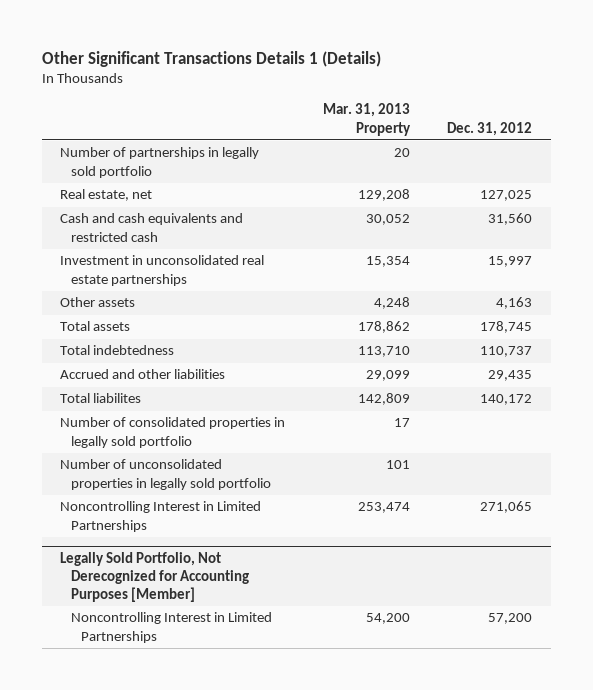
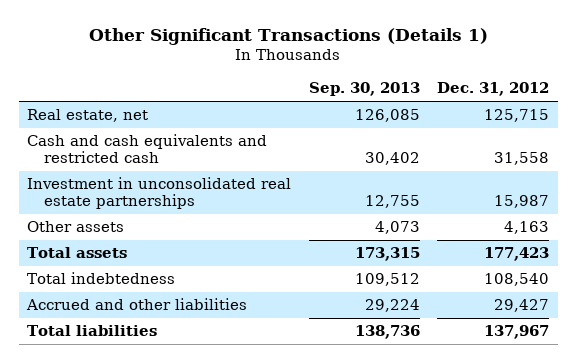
[41,51,381,68] Other Significant Transactions Details 1 (Details) -> [89,28,489,46] Other Significant Transactions (Details 1)
[322,103,411,136] Mar. 31, 2013 Property -> none
none -> [308,82,420,97] Sep. 30, 2013
[60,147,260,178] Number of partnerships in legally sold portfolio -> none
[480,190,533,202] 127,025 -> [484,109,550,123] 125,715
[488,213,533,226] 31,560 -> [494,152,550,166] 31,558
[488,256,533,268] 15,997 -> [494,195,550,209] 15,987
[60,417,286,448] Number of consolidated properties in legally sold portfolio -> none
[60,459,271,490] Number of unconsolidated properties in legally sold portfolio -> none
[60,501,262,532] Noncontrolling Interest in Limited Partnerships -> none
[60,551,249,603] Legally Sold Portfolio, Not Derecognized for Accounting Purposes [Member] -> none
[70,612,272,643] Noncontrolling Interest in Limited Partnerships -> none
[480,321,533,334] 178,745 -> [484,247,550,262] 177,423
[480,346,533,358] 110,737 -> [484,273,550,287] 108,540
[488,370,533,382] 29,435 -> [494,299,550,313] 29,427
[60,393,142,404] Total liabilites -> [27,325,158,337] Total liabilities
[480,394,533,406] 140,172 -> [484,325,550,340] 137,967

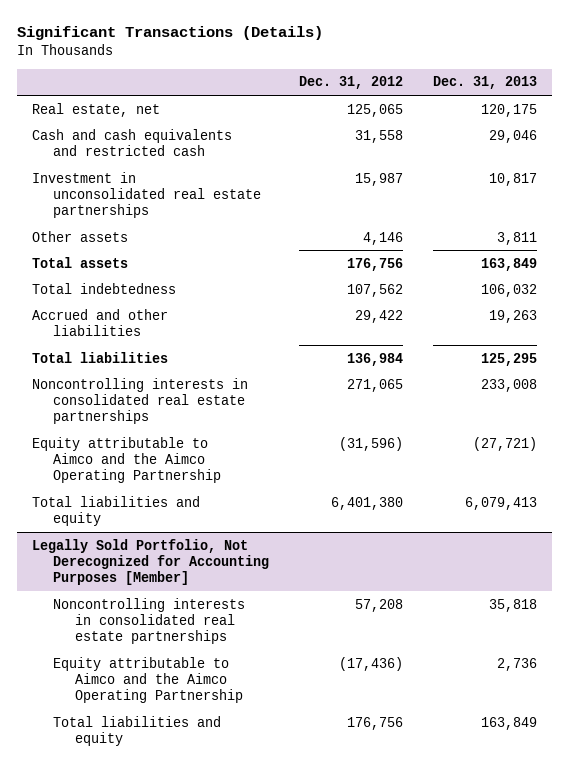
[89,28,489,46] Other Significant Transactions (Details 1) -> [16,26,323,41] Significant Transactions (Details)
[308,82,420,97] Sep. 30, 2013 -> none
none -> [433,76,538,90] Dec. 31, 2013
[484,109,550,123] 125,715 -> [347,103,404,117] 125,065
[504,221,550,235] 4,163 -> [363,231,404,245] 4,146
[484,247,550,262] 177,423 -> [347,257,404,271] 176,756
[484,273,550,287] 108,540 -> [347,283,404,297] 107,562
[494,299,550,313] 29,427 -> [355,309,404,323] 29,422
[484,325,550,340] 137,967 -> [347,352,404,366] 136,984
none -> [31,377,248,425] Noncontrolling interests in consolidated real estate partnerships
none -> [31,436,222,484] Equity attributable to Aimco and the Aimco Operating Partnership
none -> [31,495,200,526] Total liabilities and equity
none -> [31,538,270,586] Legally Sold Portfolio, Not Derecognized for Accounting Purposes [Member]
none -> [53,597,246,645] Noncontrolling interests in consolidated real estate partnerships
none -> [53,656,243,704] Equity attributable to Aimco and the Aimco Operating Partnership
none -> [53,715,222,746] Total liabilities and equity

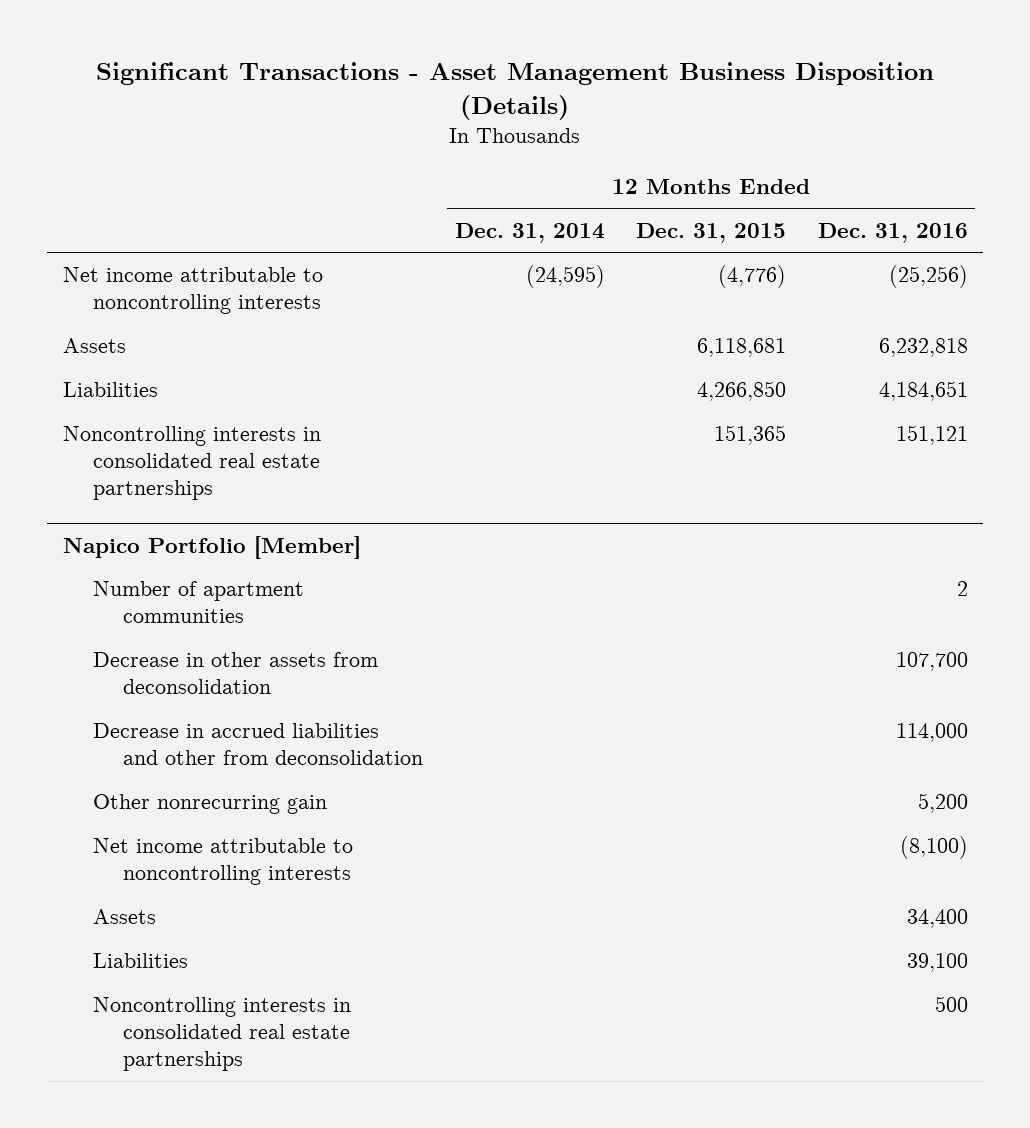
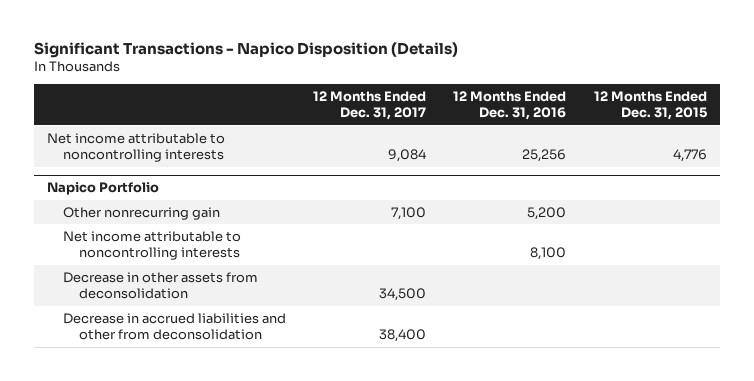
[96,62,935,120] Significant Transactions - Asset Management Business Disposition (Details) -> [33,41,458,58] Significant Transactions - Napico Disposition (Details)
[454,222,605,243] Dec. 31, 2014 -> none
none -> [313,90,427,121] 12 Months Ended Dec. 31, 2017
[62,338,126,354] Assets -> none
[62,382,158,398] Liabilities -> none
[62,426,321,501] Noncontrolling interests in consolidated real estate partnerships -> none
[93,581,305,624] Number of apartment communities -> none
[93,652,379,695] Decrease in other assets from deconsolidation -> none
[93,723,424,766] Decrease in accrued liabilities and other from deconsolidation -> none
[718,265,787,289] (4,776) -> [672,149,707,163] 4,776
[888,265,968,289] (25,256) -> [522,149,567,163] 25,256
[62,535,361,559] Napico Portfolio [Member] -> [47,182,160,196] Napico Portfolio
[93,909,157,925] Assets -> none
[93,953,189,969] Liabilities -> none
[93,997,352,1072] Noncontrolling interests in consolidated real estate partnerships -> none
[899,836,968,860] (8,100) -> [530,247,567,261] 8,100
none -> [63,271,259,300] Decrease in other assets from deconsolidation
none -> [63,312,287,341] Decrease in accrued liabilities and other from deconsolidation

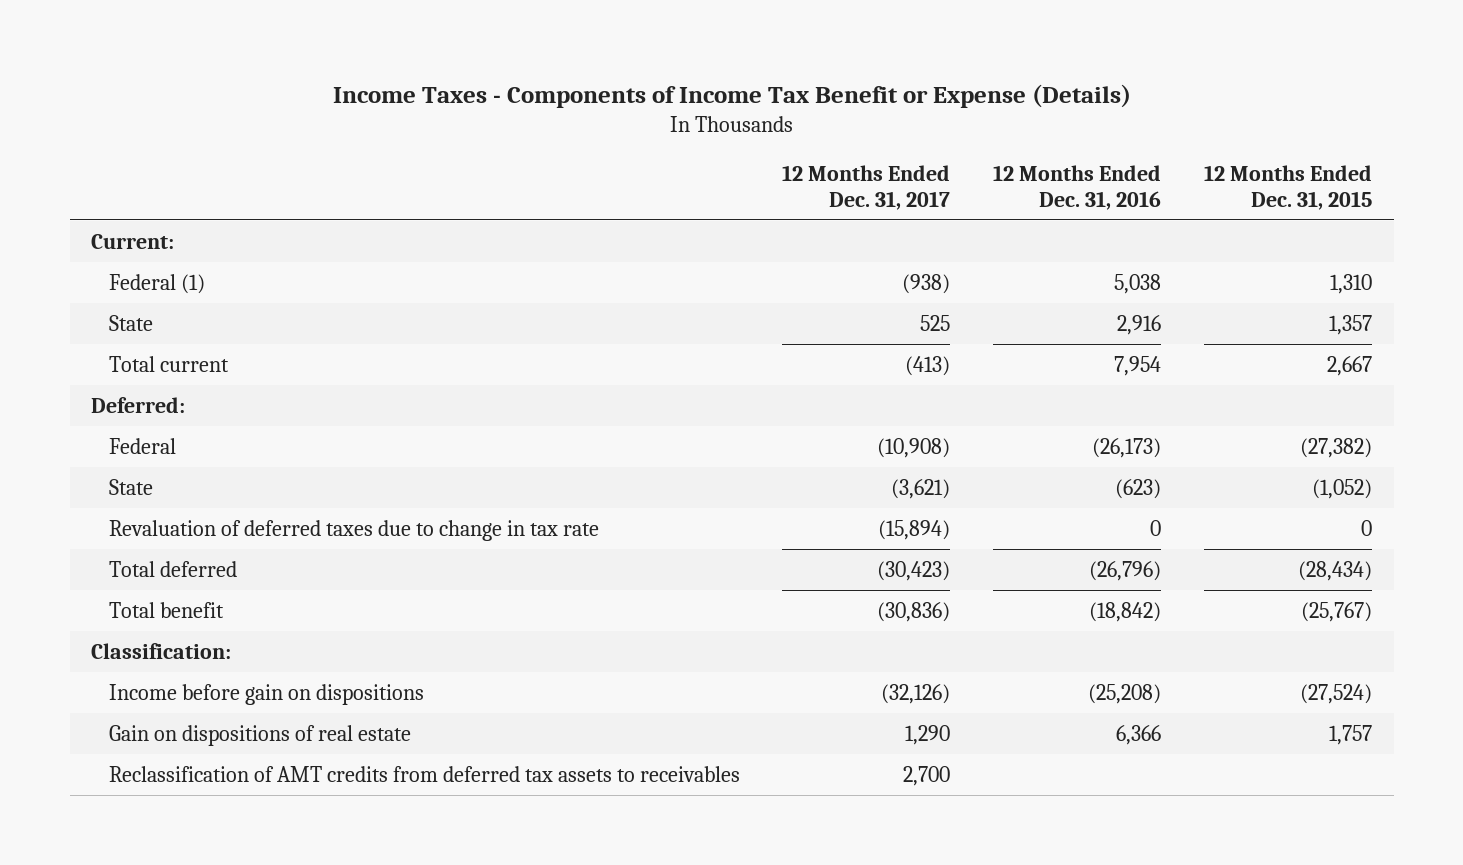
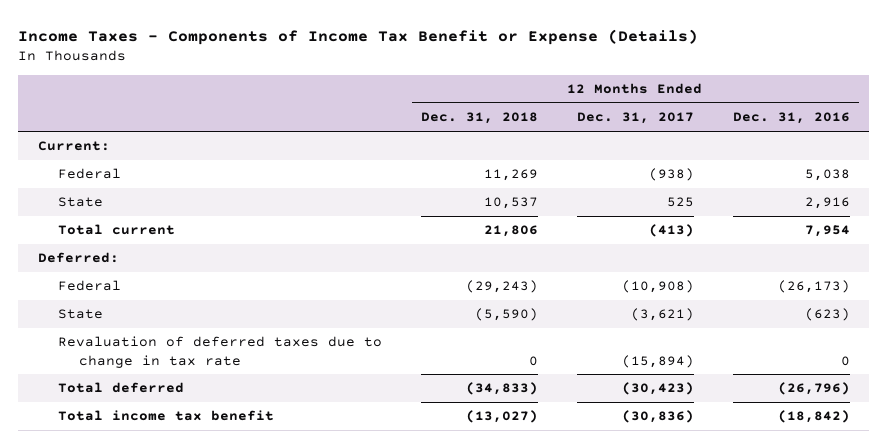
[1204,165,1373,210] 12 Months Ended Dec. 31, 2015 -> none
none -> [421,112,539,125] Dec. 31, 2018
[108,273,205,294] Federal (1) -> [58,168,122,180] Federal
[91,642,232,659] Classification: -> none
[108,683,424,705] Income before gain on dispositions -> none
[108,724,411,746] Gain on dispositions of real estate -> none
[108,765,740,782] Reclassification of AMT credits from deferred tax assets to receivables -> none
[108,601,224,618] Total benefit -> [58,410,275,422] Total income tax benefit

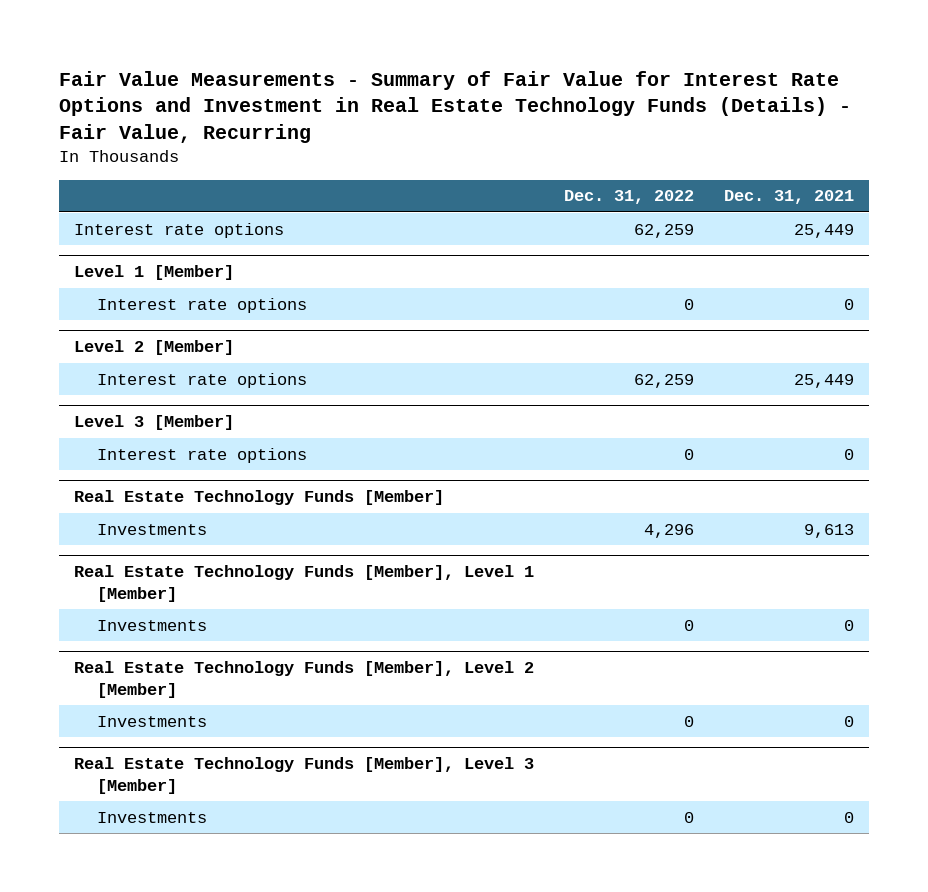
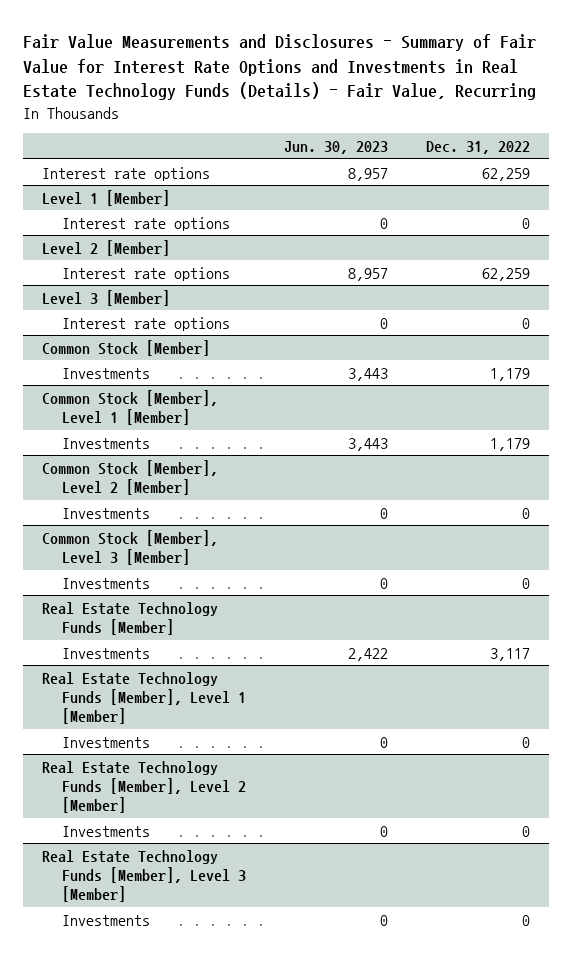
[59,70,852,144] Fair Value Measurements - Summary of Fair Value for Interest Rate Options and Investment in Real Estate Technology Funds (Details) - Fair Value, Recurring -> [22,34,536,101] Fair Value Measurements and Disclosures - Summary of Fair Value for Interest Rate Options and Investments in Real Estate Technology Funds (Details) - Fair Value, Recurring
[723,190,854,205] Dec. 31, 2021 -> none
none -> [284,141,389,155] Jun. 30, 2023
none -> [41,339,210,356] Common Stock [Member]
none -> [61,367,150,379] Investments
none -> [41,389,218,425] Common Stock [Member], Level 1 [Member]
none -> [61,437,150,449] Investments
none -> [41,459,218,495] Common Stock [Member], Level 2 [Member]
none -> [61,507,150,519] Investments
none -> [41,529,218,565] Common Stock [Member], Level 3 [Member]
none -> [61,577,150,589] Investments
[643,523,694,538] 4,296 -> [490,647,531,661] 3,117

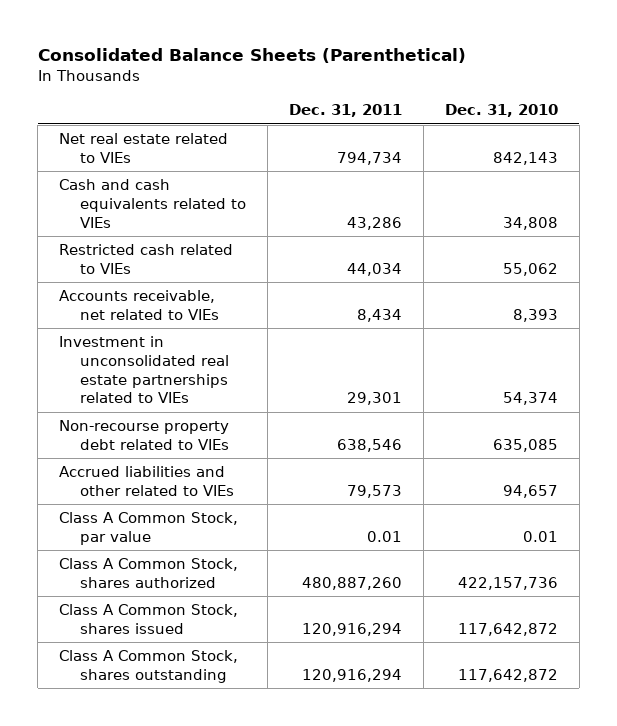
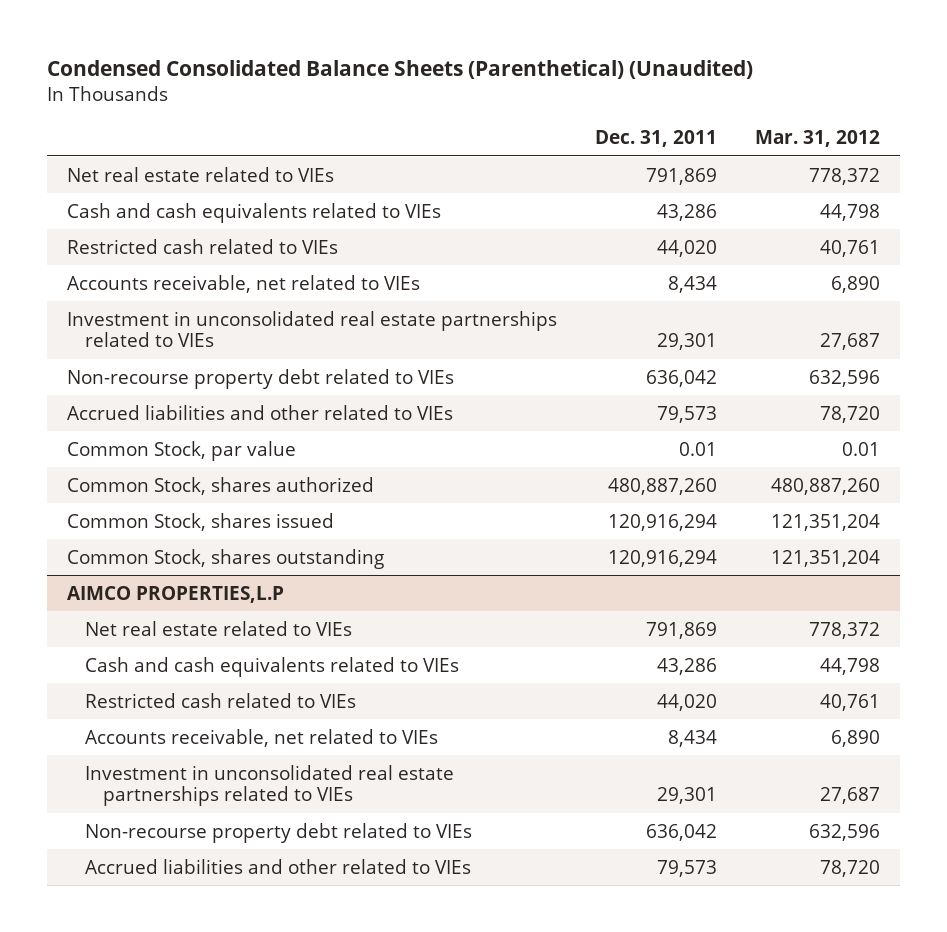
[37,47,466,63] Consolidated Balance Sheets (Parenthetical) -> [47,59,754,79] Condensed Consolidated Balance Sheets (Parenthetical) (Unaudited)
[444,104,558,118] Dec. 31, 2010 -> none
none -> [755,130,881,148] Mar. 31, 2012
[336,151,402,165] 794,734 -> [646,167,718,185] 791,869
[346,262,402,276] 44,034 -> [657,239,718,257] 44,020
[336,438,402,452] 638,546 -> [646,369,718,387] 636,042
[59,512,239,545] Class A Common Stock, par value -> [66,440,296,461] Common Stock, par value
[59,558,239,588] Class A Common Stock, shares authorized -> [66,476,374,495] Common Stock, shares authorized
[59,604,239,634] Class A Common Stock, shares issued -> [66,512,334,531] Common Stock, shares issued
[59,650,239,683] Class A Common Stock, shares outstanding -> [66,548,384,569] Common Stock, shares outstanding
none -> [66,585,284,603] AIMCO PROPERTIES,L.P
none -> [84,620,352,636] Net real estate related to VIEs
none -> [84,656,459,677] Cash and cash equivalents related to VIEs
none -> [84,692,356,708] Restricted cash related to VIEs
none -> [84,728,438,747] Accounts receivable, net related to VIEs
none -> [84,764,454,807] Investment in unconsolidated real estate partnerships related to VIEs
none -> [84,822,472,843] Non-recourse property debt related to VIEs
none -> [84,858,471,874] Accrued liabilities and other related to VIEs

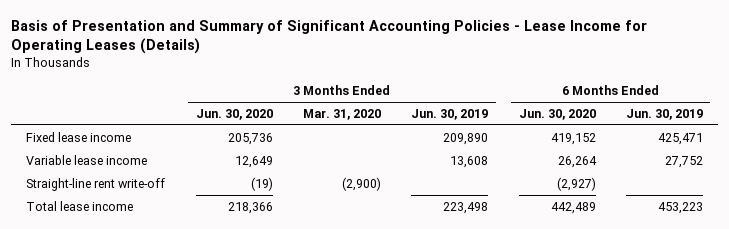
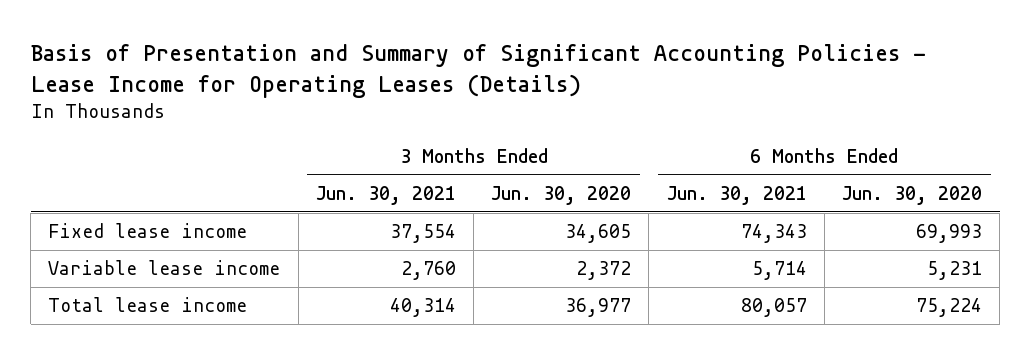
[303,108,382,120] Mar. 31, 2020 -> none
[411,108,489,120] Jun. 30, 2019 -> none
[625,108,703,120] Jun. 30, 2019 -> none
none -> [315,185,456,205] Jun. 30, 2021
none -> [666,185,807,205] Jun. 30, 2021
[26,177,166,191] Straight-line rent write-off -> none
[227,132,273,145] 205,736 -> [565,224,632,244] 34,605
[550,132,596,145] 419,152 -> [916,224,983,244] 69,993
[234,155,273,168] 12,649 -> [576,261,632,281] 2,372
[557,155,597,168] 26,264 -> [927,261,983,281] 5,231
[227,201,273,214] 218,366 -> [565,298,632,318] 36,977
[550,201,596,214] 442,489 -> [916,298,983,318] 75,224

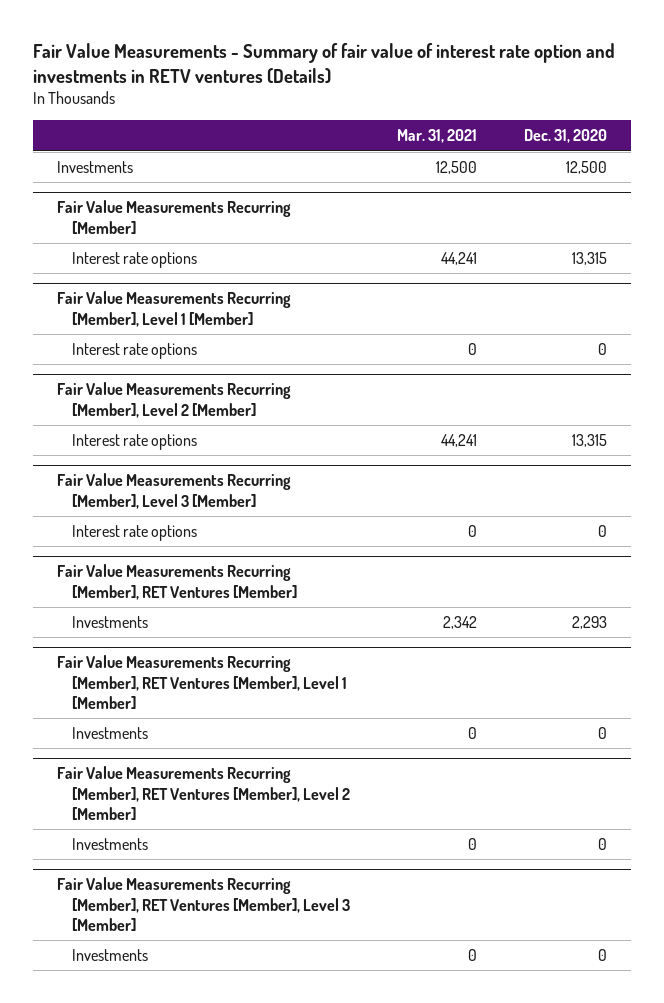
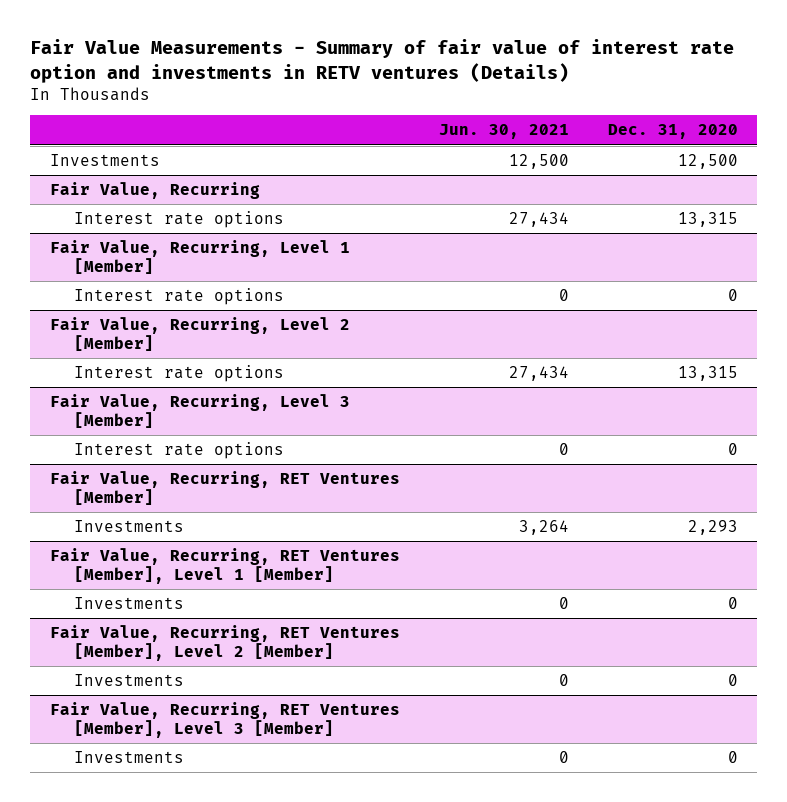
[397,129,478,144] Mar. 31, 2021 -> none
none -> [438,124,569,140] Jun. 30, 2021
[56,200,291,234] Fair Value Measurements Recurring [Member] -> [49,182,260,200] Fair Value, Recurring
[56,291,291,327] Fair Value Measurements Recurring [Member], Level 1 [Member] -> [49,240,350,274] Fair Value, Recurring, Level 1 [Member]
[56,382,291,418] Fair Value Measurements Recurring [Member], Level 2 [Member] -> [49,317,350,351] Fair Value, Recurring, Level 2 [Member]
[56,473,291,509] Fair Value Measurements Recurring [Member], Level 3 [Member] -> [49,394,350,428] Fair Value, Recurring, Level 3 [Member]
[56,564,298,600] Fair Value Measurements Recurring [Member], RET Ventures [Member] -> [49,471,400,505] Fair Value, Recurring, RET Ventures [Member]
[56,655,348,709] Fair Value Measurements Recurring [Member], RET Ventures [Member], Level 1 [Member] -> [49,548,400,584] Fair Value, Recurring, RET Ventures [Member], Level 1 [Member]
[56,766,351,820] Fair Value Measurements Recurring [Member], RET Ventures [Member], Level 2 [Member] -> [49,625,400,661] Fair Value, Recurring, RET Ventures [Member], Level 2 [Member]
[56,877,351,931] Fair Value Measurements Recurring [Member], RET Ventures [Member], Level 3 [Member] -> [49,702,400,738] Fair Value, Recurring, RET Ventures [Member], Level 3 [Member]

